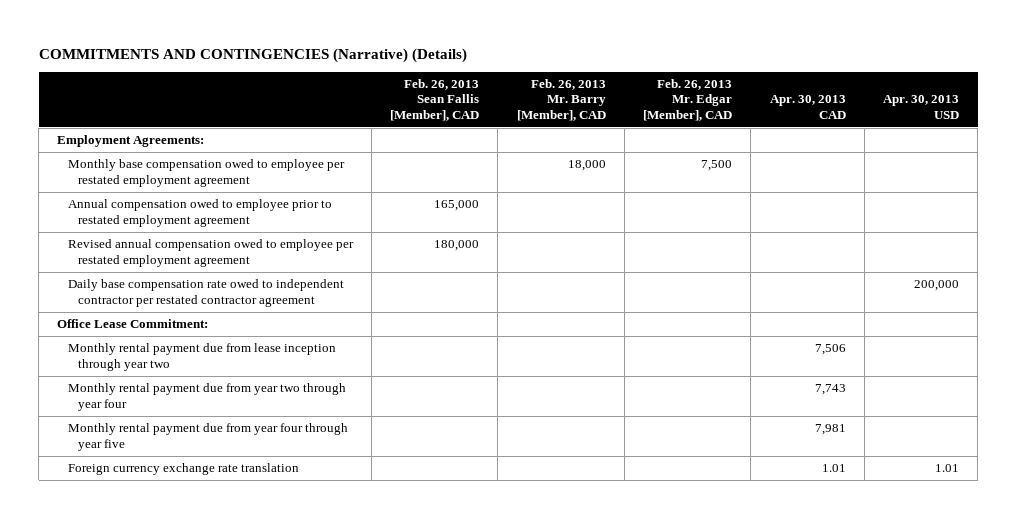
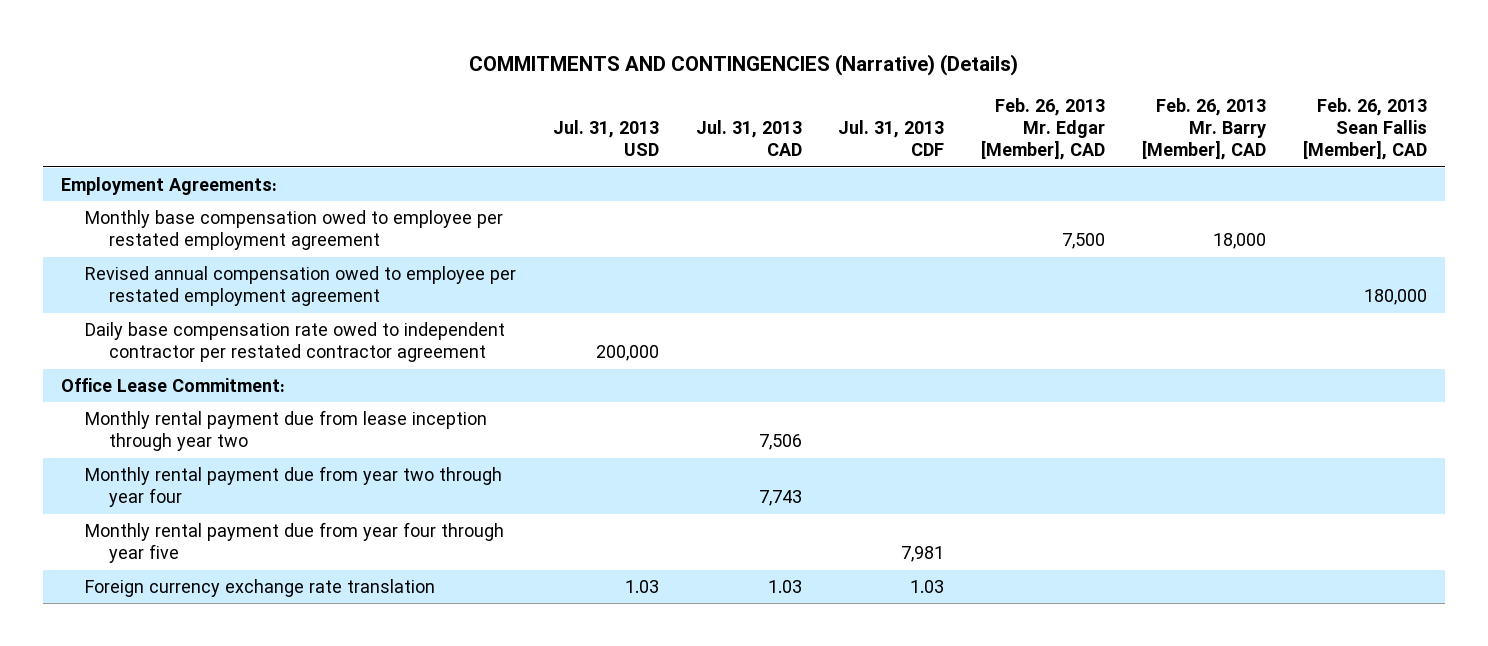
[769,95,846,119] Apr. 30, 2013 CAD -> none
[883,95,960,119] Apr. 30, 2013 USD -> none
none -> [552,120,659,157] Jul. 31, 2013 USD
none -> [695,120,802,157] Jul. 31, 2013 CAD
none -> [838,120,945,157] Jul. 31, 2013 CDF
[67,199,332,227] Annual compensation owed to employee prior to restated employment agreement -> none

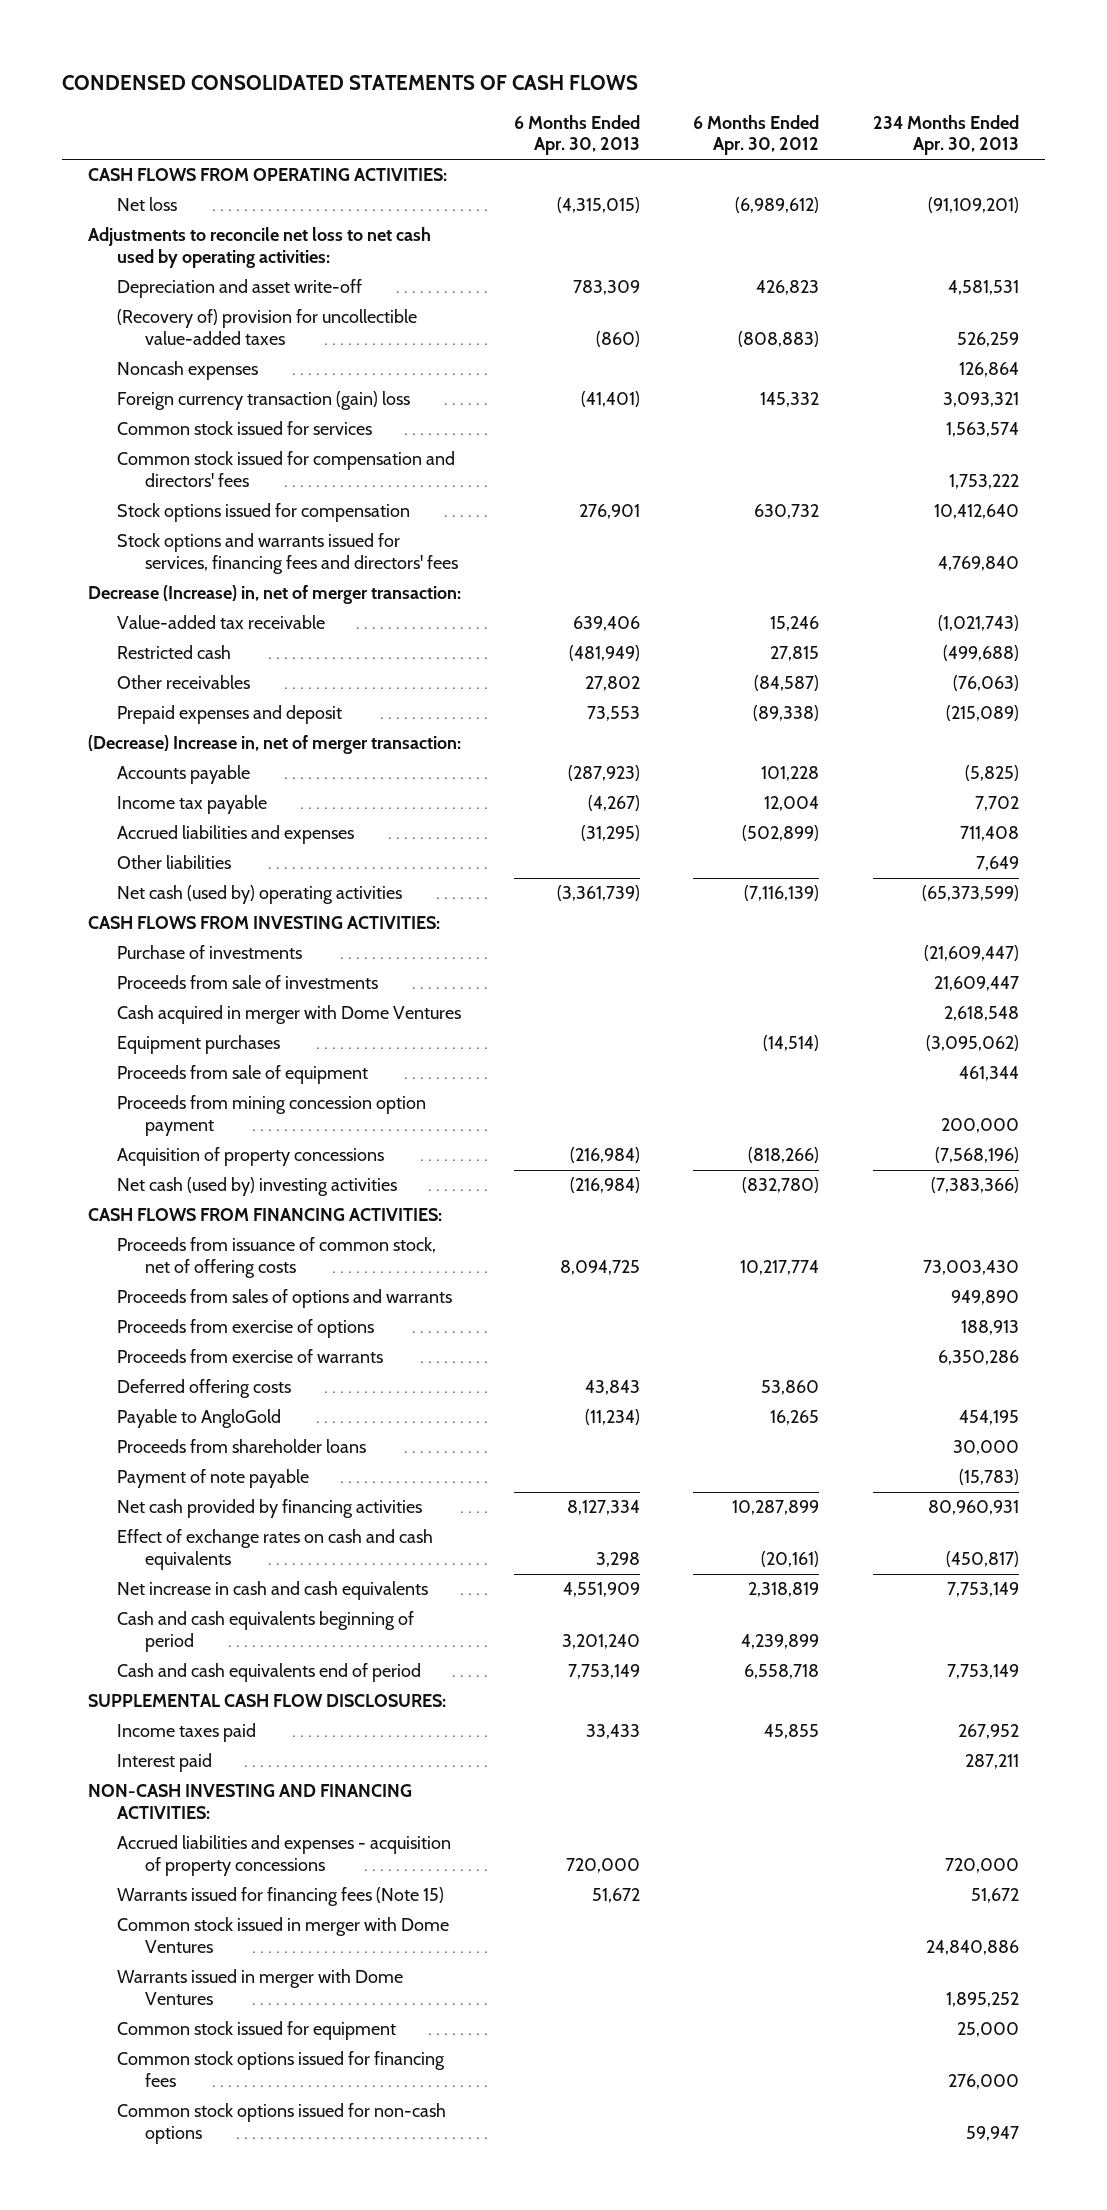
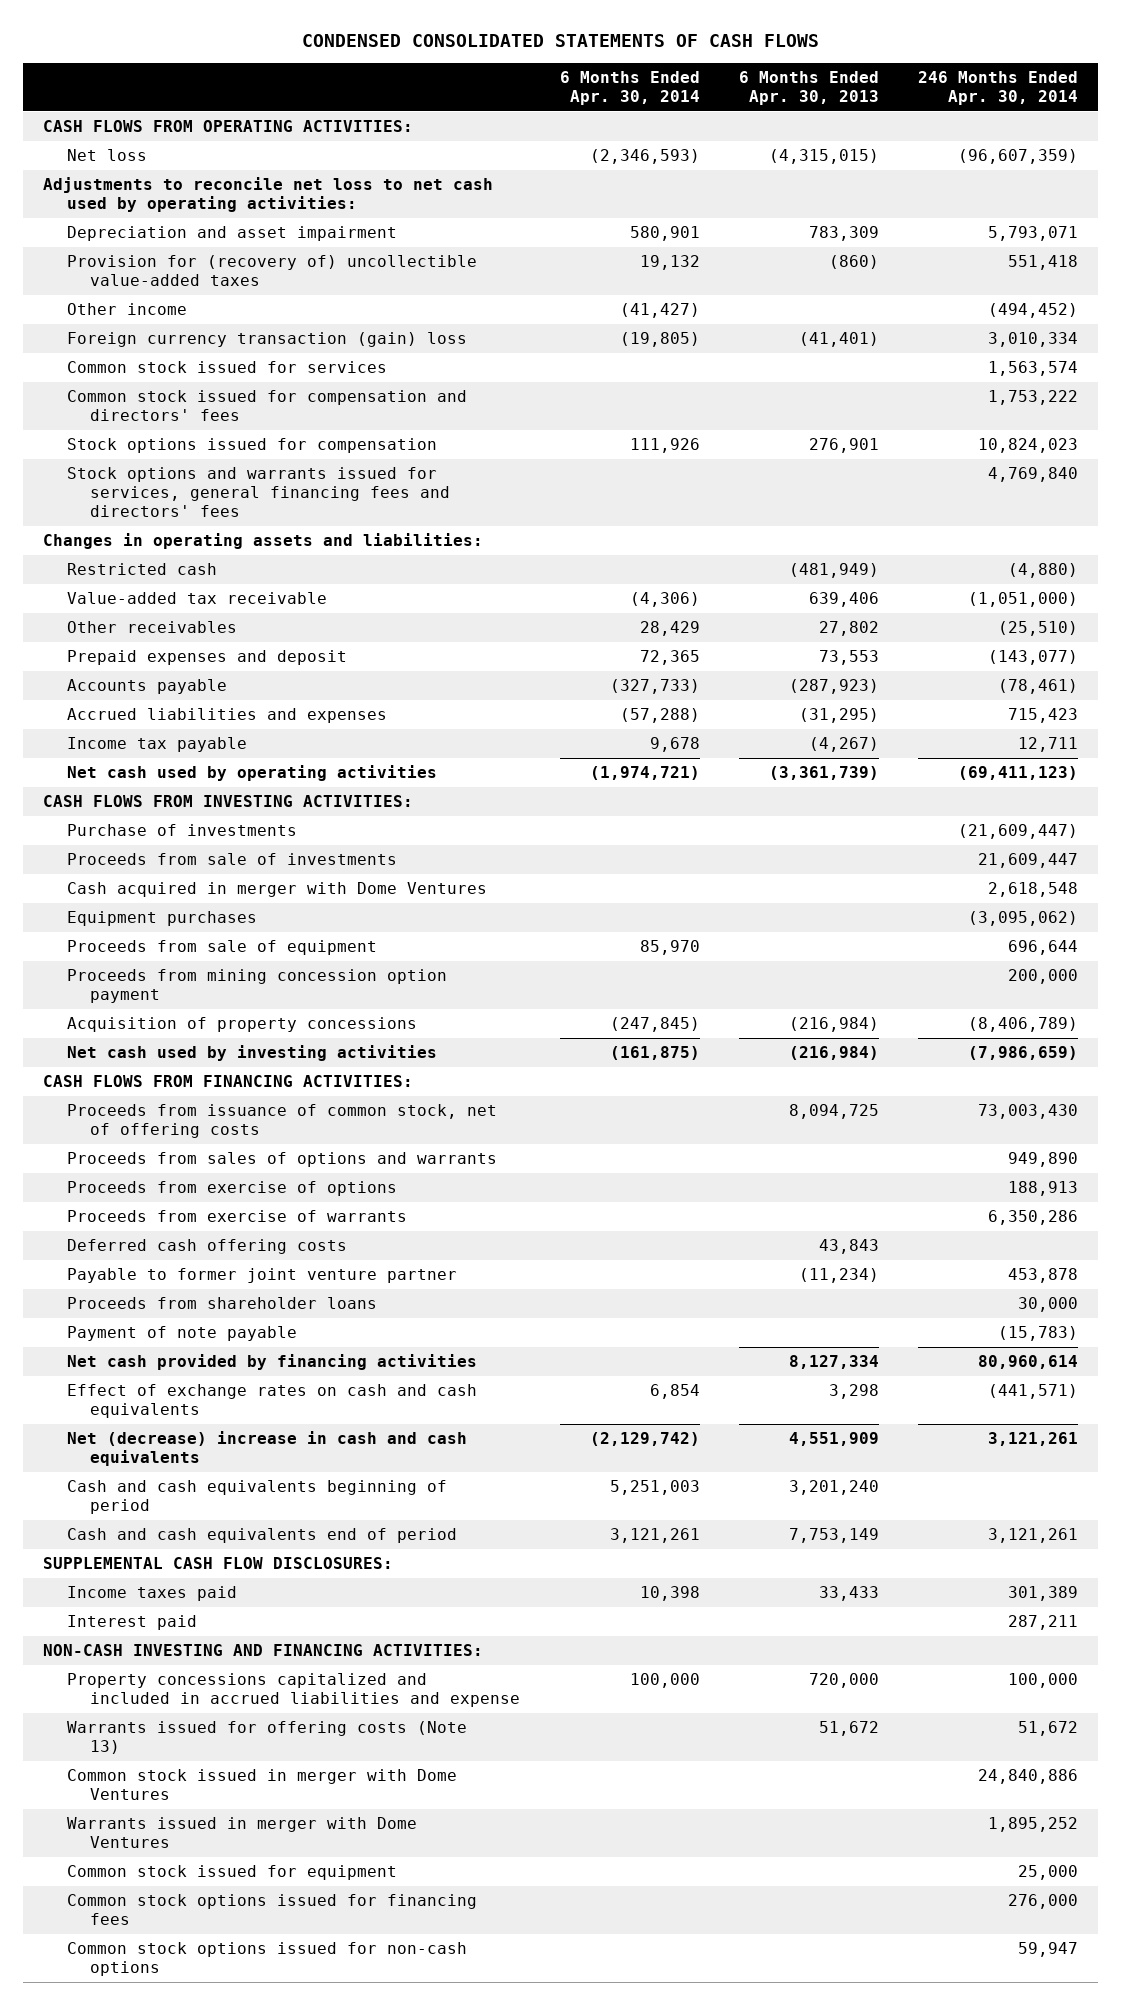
[693,115,820,156] 6 Months Ended Apr. 30, 2012 -> none
[872,115,1019,156] 234 Months Ended Apr. 30, 2013 -> none
none -> [559,70,700,105] 6 Months Ended Apr. 30, 2014
none -> [918,70,1079,105] 246 Months Ended Apr. 30, 2014
[116,279,362,299] Depreciation and asset write-off -> [66,226,397,242] Depreciation and asset impairment
[116,309,417,345] (Recovery of) provision for uncollectible value-added taxes -> [66,255,477,287] Provision for (recovery of) uncollectible value-added taxes
[116,361,258,381] Noncash expenses -> [66,303,187,316] Other income
[88,585,462,605] Decrease (Increase) in, net of merger transaction: -> none
[116,533,459,574] Stock options and warrants issued for services, financing fees and directors' fees -> [66,467,451,518] Stock options and warrants issued for services, general financing fees and directors' fees
none -> [43,533,484,550] Changes in operating assets and liabilities:
[116,615,325,630] Value-added tax receivable -> [66,592,327,605] Value-added tax receivable
[88,735,462,755] (Decrease) Increase in, net of merger transaction: -> none
[116,855,231,870] Other liabilities -> none
[116,795,267,815] Income tax payable -> [66,737,247,753] Income tax payable
[116,885,402,905] Net cash (used by) operating activities -> [66,765,437,782] Net cash used by operating activities
[116,1177,397,1197] Net cash (used by) investing activities -> [66,1045,437,1062] Net cash used by investing activities
[116,1379,291,1399] Deferred offering costs -> [66,1239,347,1255] Deferred cash offering costs
[116,1409,281,1429] Payable to AngloGold -> [66,1268,457,1284] Payable to former joint venture partner
[116,1581,428,1601] Net increase in cash and cash equivalents -> [66,1431,467,1467] Net (decrease) increase in cash and cash equivalents
[116,1835,451,1876] Accrued liabilities and expenses - acquisition of property concessions -> [66,1673,521,1708] Property concessions capitalized and included in accrued liabilities and expense
[116,1887,444,1907] Warrants issued for financing fees (Note 15) -> [66,1721,467,1755] Warrants issued for offering costs (Note 13)

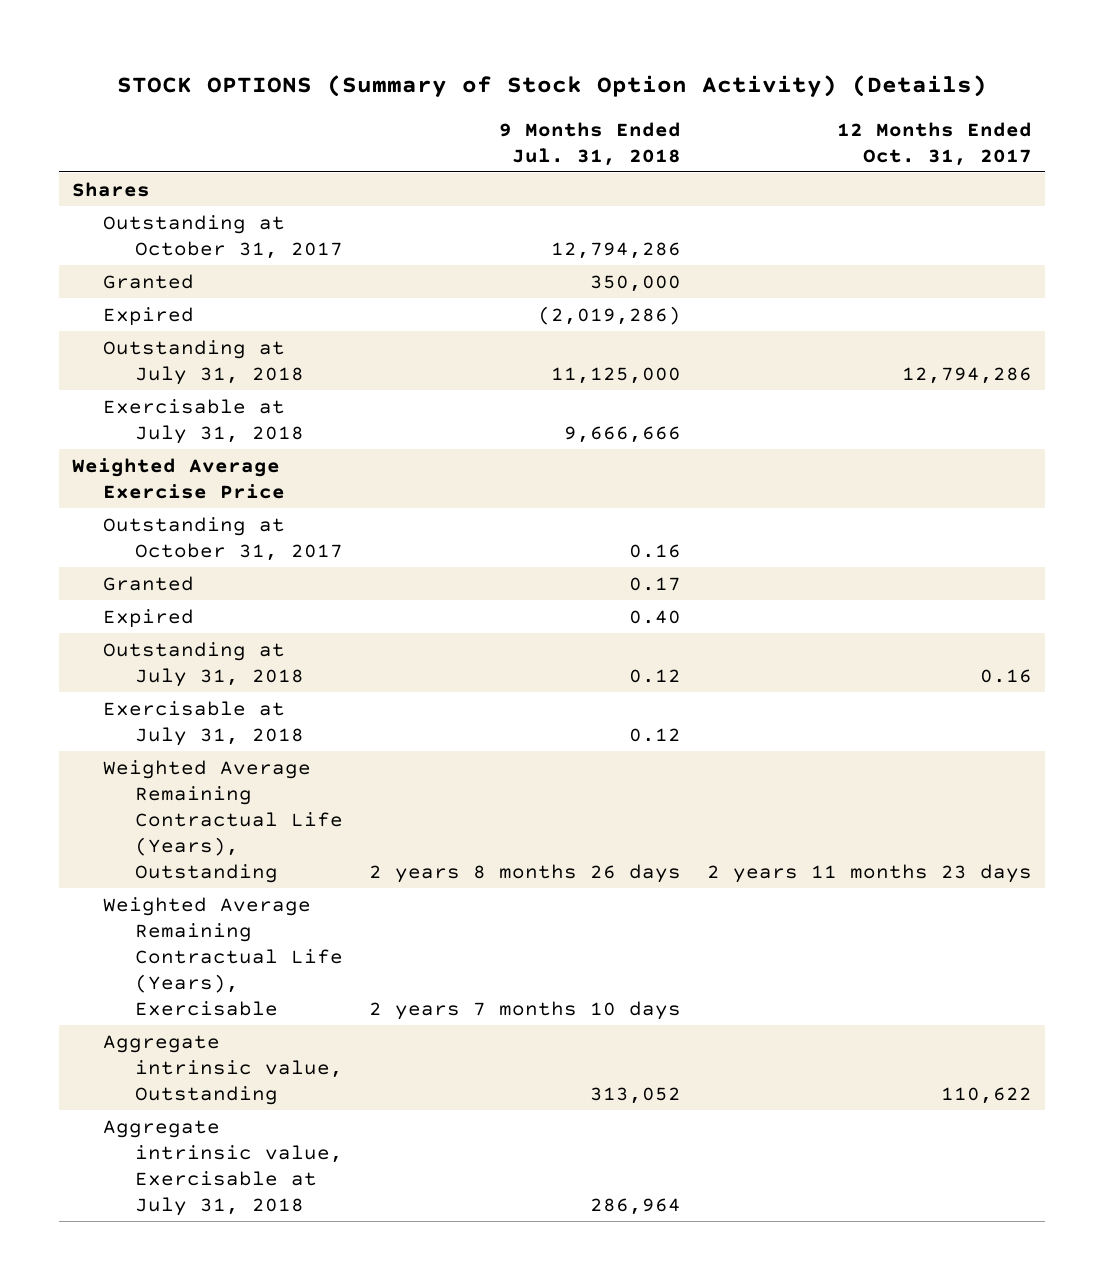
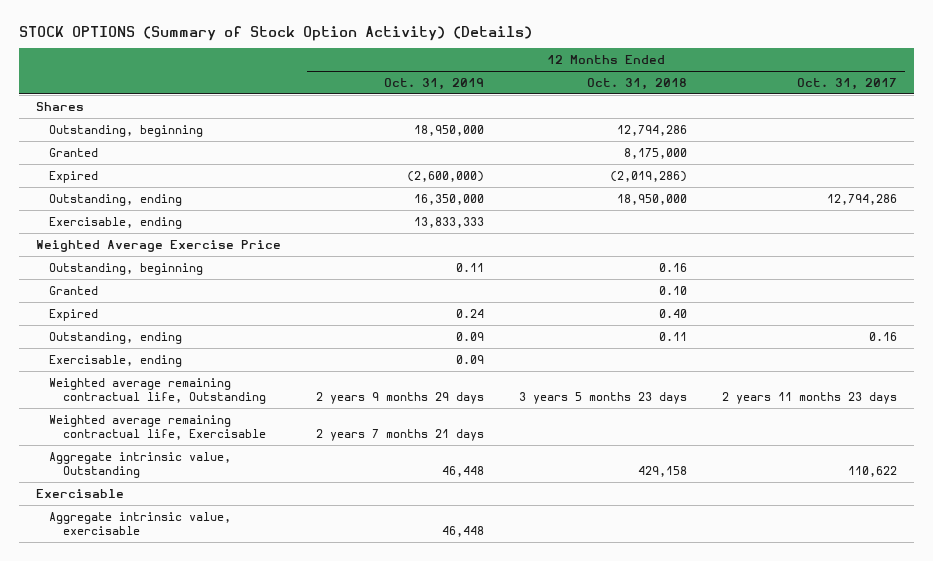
[498,121,681,166] 9 Months Ended Jul. 31, 2018 -> none
none -> [383,77,484,90] Oct. 31, 2019
none -> [586,77,687,90] Oct. 31, 2018
[103,214,343,259] Outstanding at October 31, 2017 -> [49,124,204,137] Outstanding, beginning
[103,339,304,385] Outstanding at July 31, 2018 -> [49,193,183,206] Outstanding, ending
[103,398,304,444] Exercisable at July 31, 2018 -> [49,216,183,229] Exercisable, ending
[103,516,343,561] Outstanding at October 31, 2017 -> [49,262,204,275] Outstanding, beginning
[103,641,304,687] Outstanding at July 31, 2018 -> [49,331,183,344] Outstanding, ending
[103,700,304,746] Exercisable at July 31, 2018 -> [49,354,183,367] Exercisable, ending
[103,759,343,883] Weighted Average Remaining Contractual Life (Years), Outstanding -> [49,377,266,405] Weighted average remaining contractual life, Outstanding
[103,896,343,1016] Weighted Average Remaining Contractual Life (Years), Exercisable -> [49,414,266,441] Weighted average remaining contractual life, Exercisable
none -> [36,488,125,498] Exercisable
[103,1119,343,1216] Aggregate intrinsic value, Exercisable at July 31, 2018 -> [49,511,232,536] Aggregate intrinsic value, exercisable

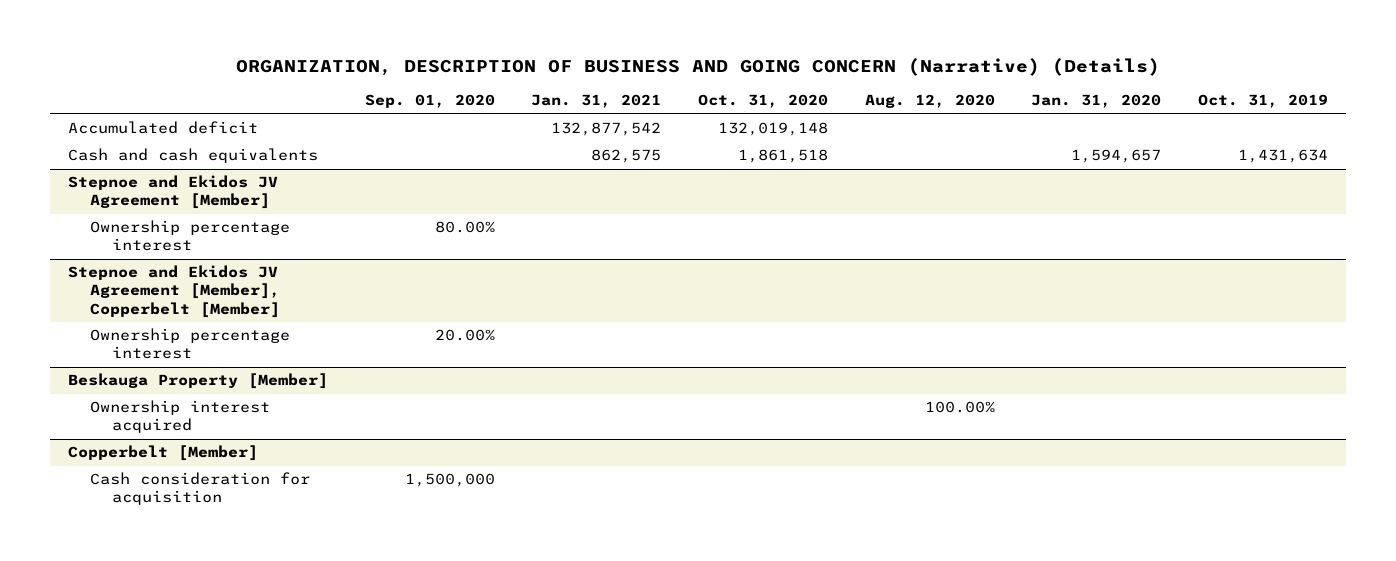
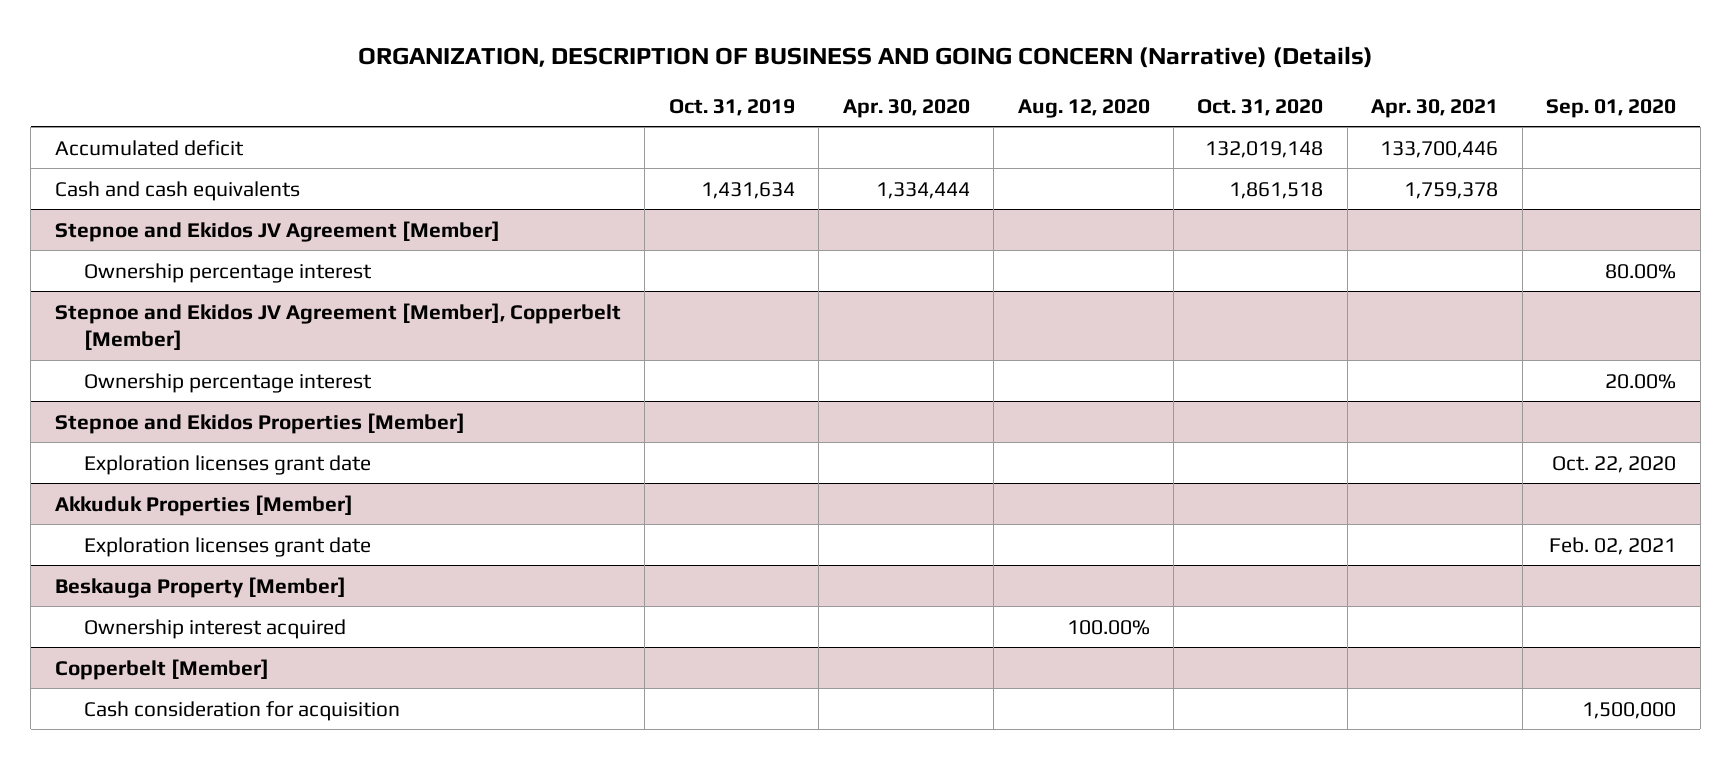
[531,94,662,109] Jan. 31, 2021 -> none
[1031,94,1162,109] Jan. 31, 2020 -> none
none -> [842,98,970,118] Apr. 30, 2020
none -> [1371,98,1499,118] Apr. 30, 2021
none -> [54,412,465,434] Stepnoe and Ekidos Properties [Member]
none -> [83,454,371,475] Exploration licenses grant date
none -> [54,494,353,516] Akkuduk Properties [Member]
none -> [83,536,371,557] Exploration licenses grant date

